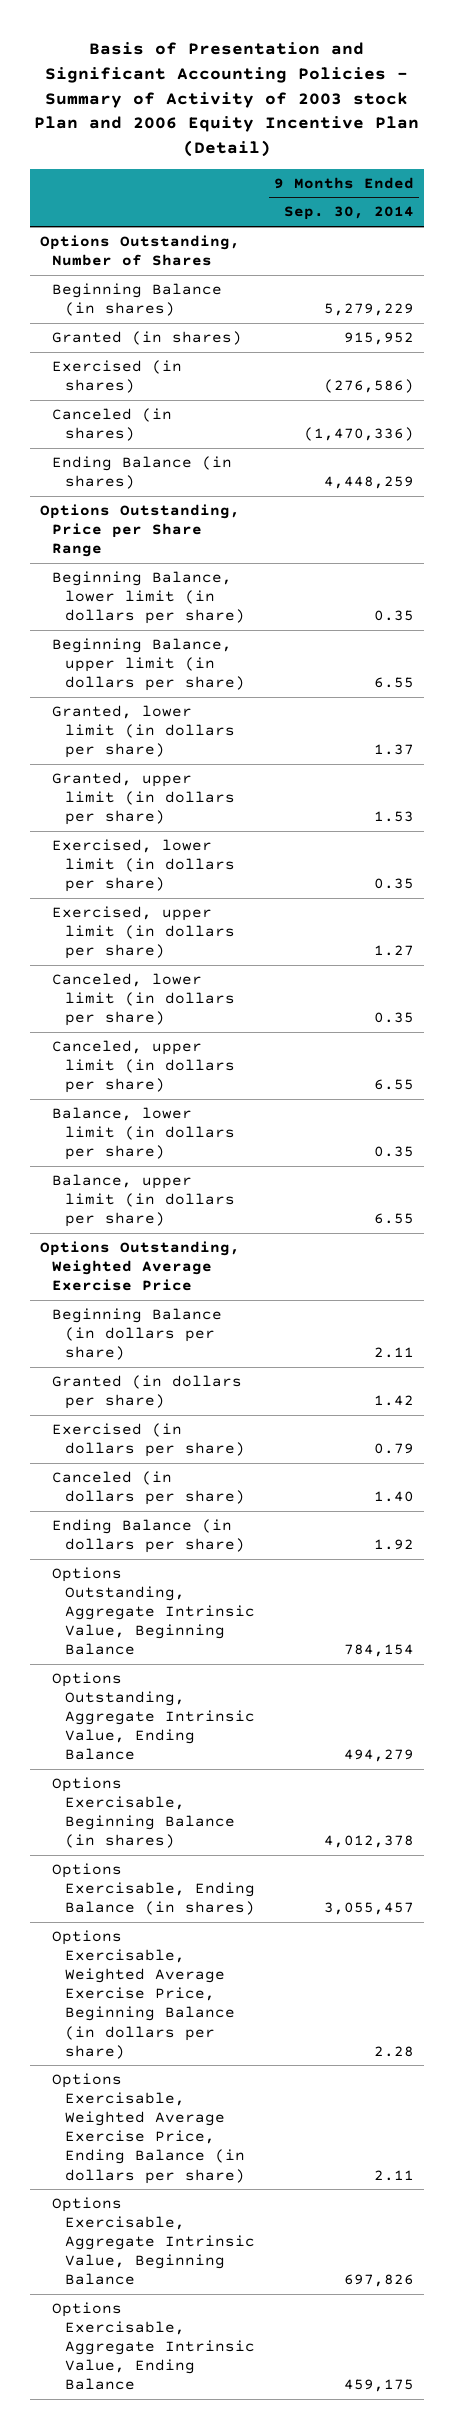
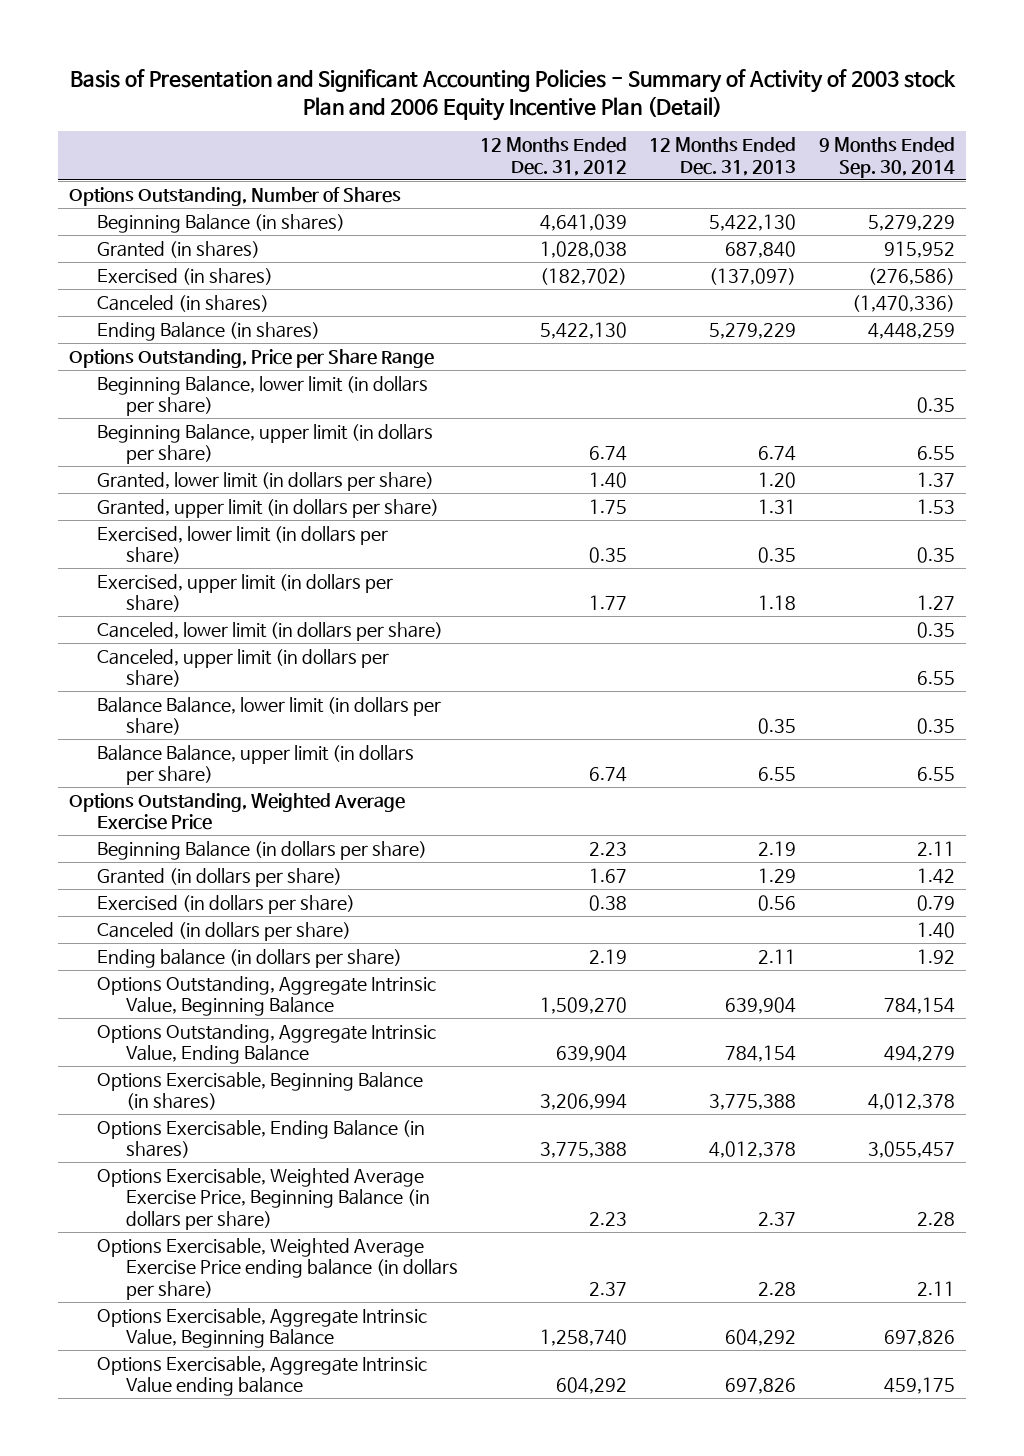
none -> [479,137,627,176] 12 Months Ended Dec. 31, 2012
none -> [649,137,797,176] 12 Months Ended Dec. 31, 2013
[52,1107,235,1161] Balance, lower limit (in dollars per share) -> [97,696,442,736] Balance Balance, lower limit (in dollars per share)
[52,1174,235,1228] Balance, upper limit (in dollars per share) -> [97,744,415,786] Balance Balance, upper limit (in dollars per share)
[52,1519,245,1554] Ending Balance (in dollars per share) -> [97,948,403,968] Ending balance (in dollars per share)
[52,2073,245,2184] Options Exercisable, Weighted Average Exercise Price, Ending Balance (in dollars per share) -> [97,1237,458,1300] Options Exercisable, Weighted Average Exercise Price ending balance (in dollars per share)
[52,2302,255,2391] Options Exercisable, Aggregate Intrinsic Value, Ending Balance -> [97,1355,428,1397] Options Exercisable, Aggregate Intrinsic Value ending balance

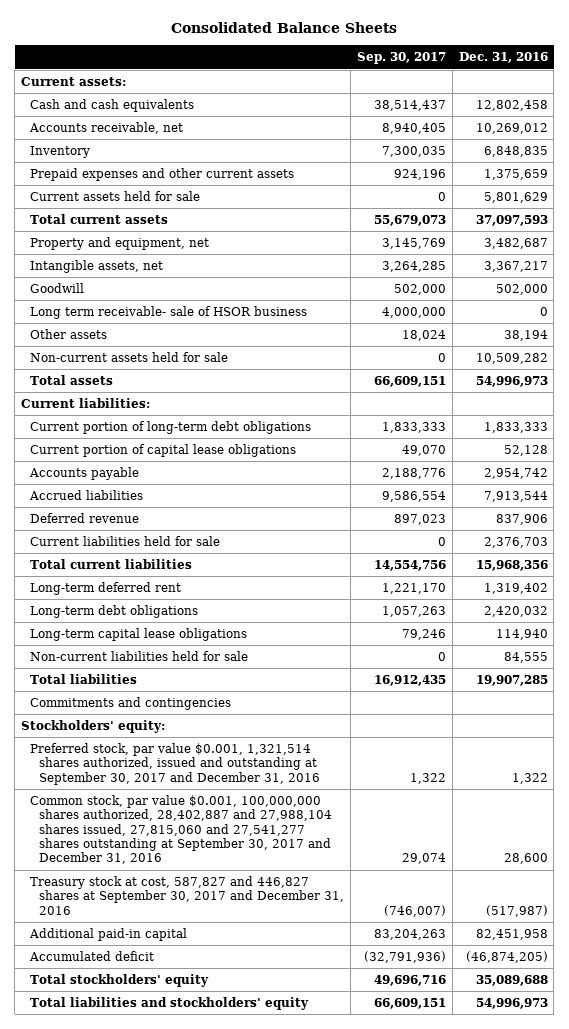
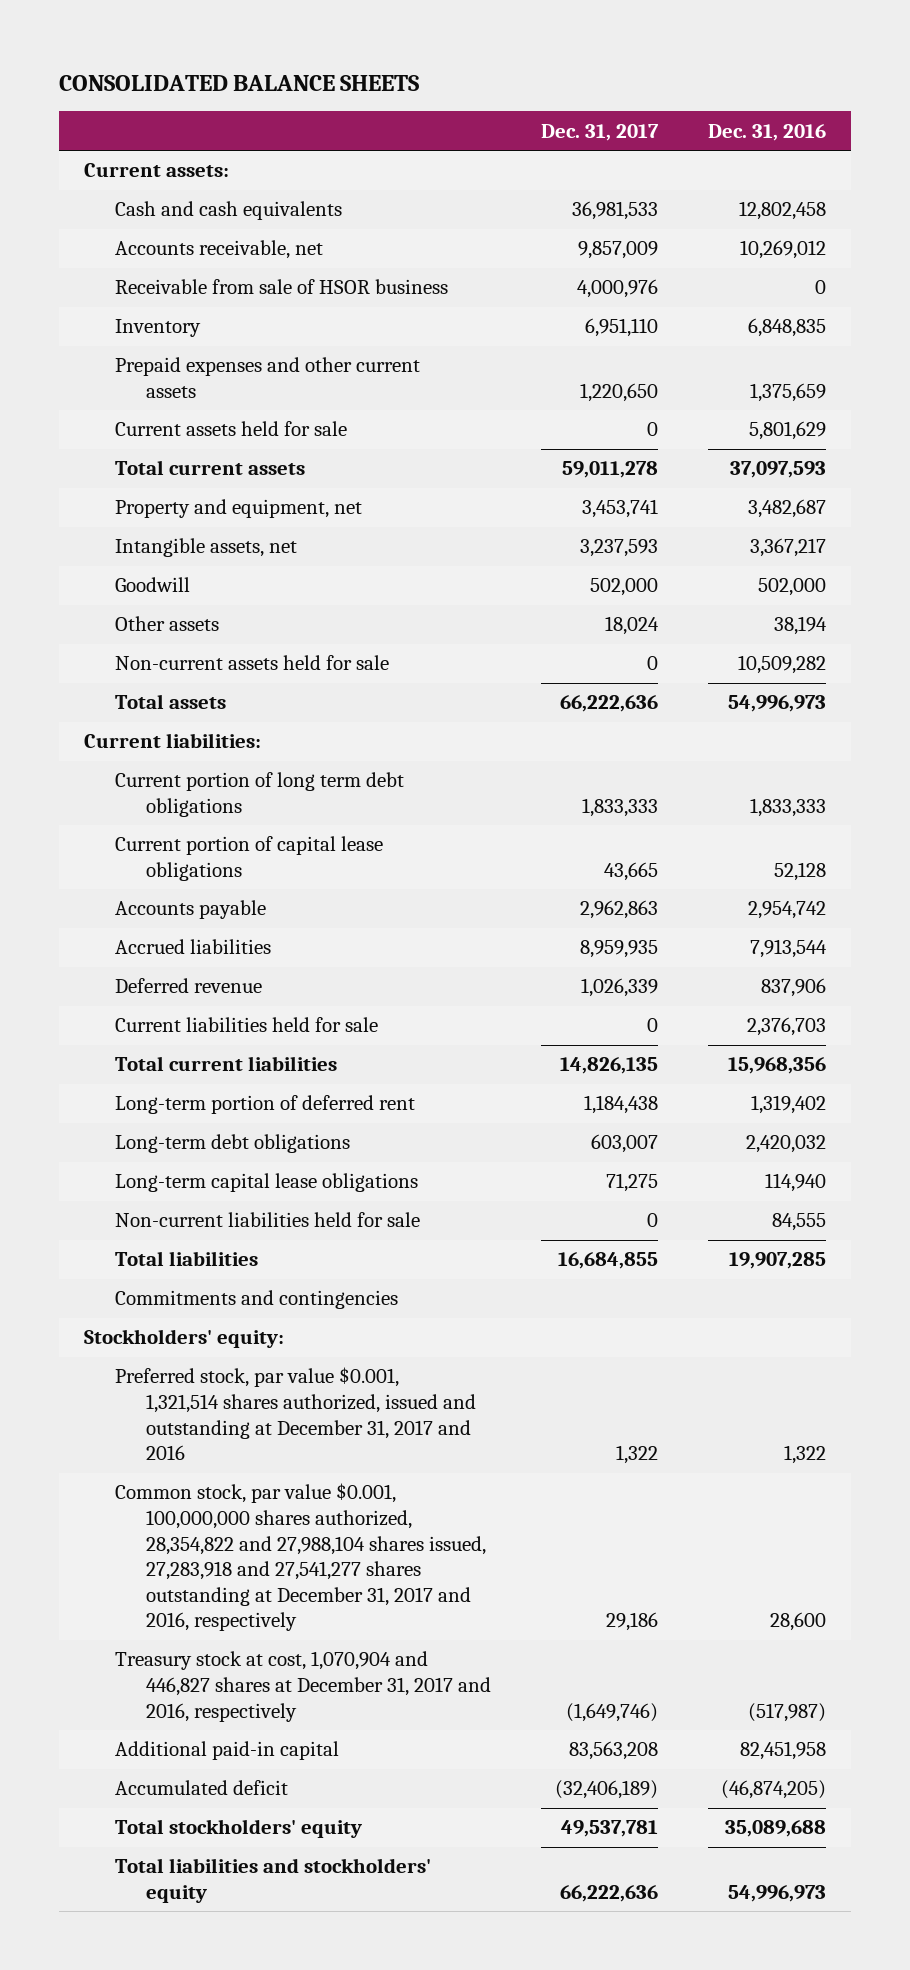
[171,22,398,34] Consolidated Balance Sheets -> [59,75,420,92] CONSOLIDATED BALANCE SHEETS
[356,52,446,65] Sep. 30, 2017 -> none
none -> [540,123,659,141] Dec. 31, 2017
none -> [115,279,449,295] Receivable from sale of HSOR business
[30,305,308,319] Long term receivable- sale of HSOR business -> none
[30,420,312,434] Current portion of long-term debt obligations -> [115,772,405,817] Current portion of long term debt obligations
[30,581,182,595] Long-term deferred rent -> [115,1095,416,1115] Long-term portion of deferred rent
[30,742,321,785] Preferred stock, par value $0.001, 1,321,514 shares authorized, issued and outstanding at September 30, 2017 and December 31, 2016 -> [115,1367,476,1461] Preferred stock, par value $0.001, 1,321,514 shares authorized, issued and outstanding at December 31, 2017 and 2016
[30,794,333,865] Common stock, par value $0.001, 100,000,000 shares authorized, 28,402,887 and 27,988,104 shares issued, 27,815,060 and 27,541,277 shares outstanding at September 30, 2017 and December 31, 2016 -> [115,1483,486,1632] Common stock, par value $0.001, 100,000,000 shares authorized, 28,354,822 and 27,988,104 shares issued, 27,283,918 and 27,541,277 shares outstanding at December 31, 2017 and 2016, respectively
[30,875,345,915] Treasury stock at cost, 587,827 and 446,827 shares at September 30, 2017 and December 31, 2016 -> [115,1651,491,1722] Treasury stock at cost, 1,070,904 and 446,827 shares at December 31, 2017 and 2016, respectively

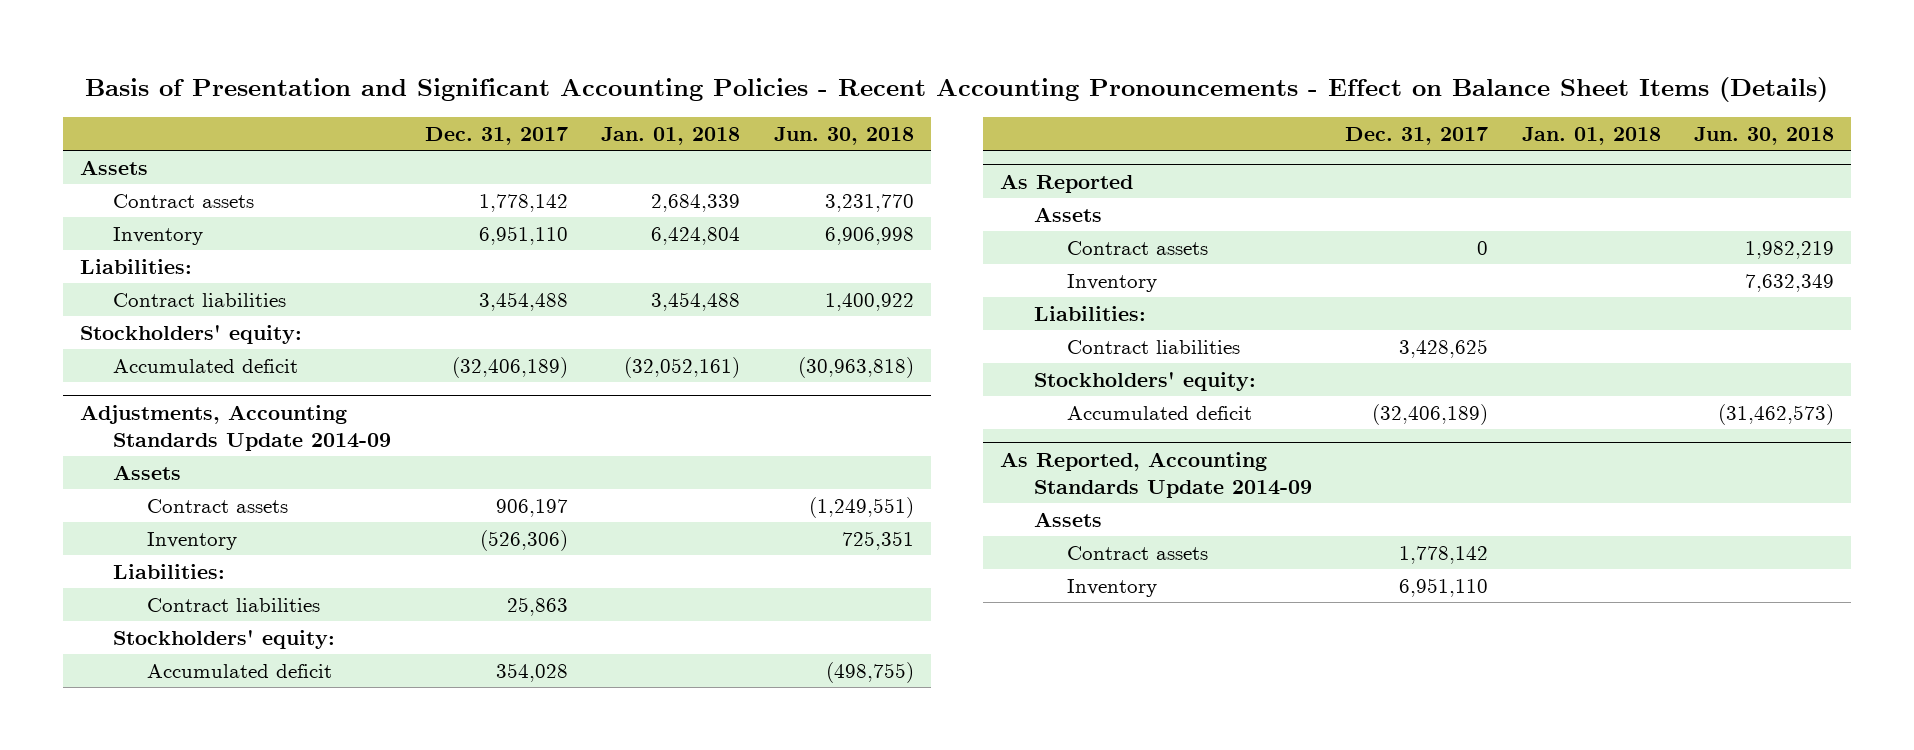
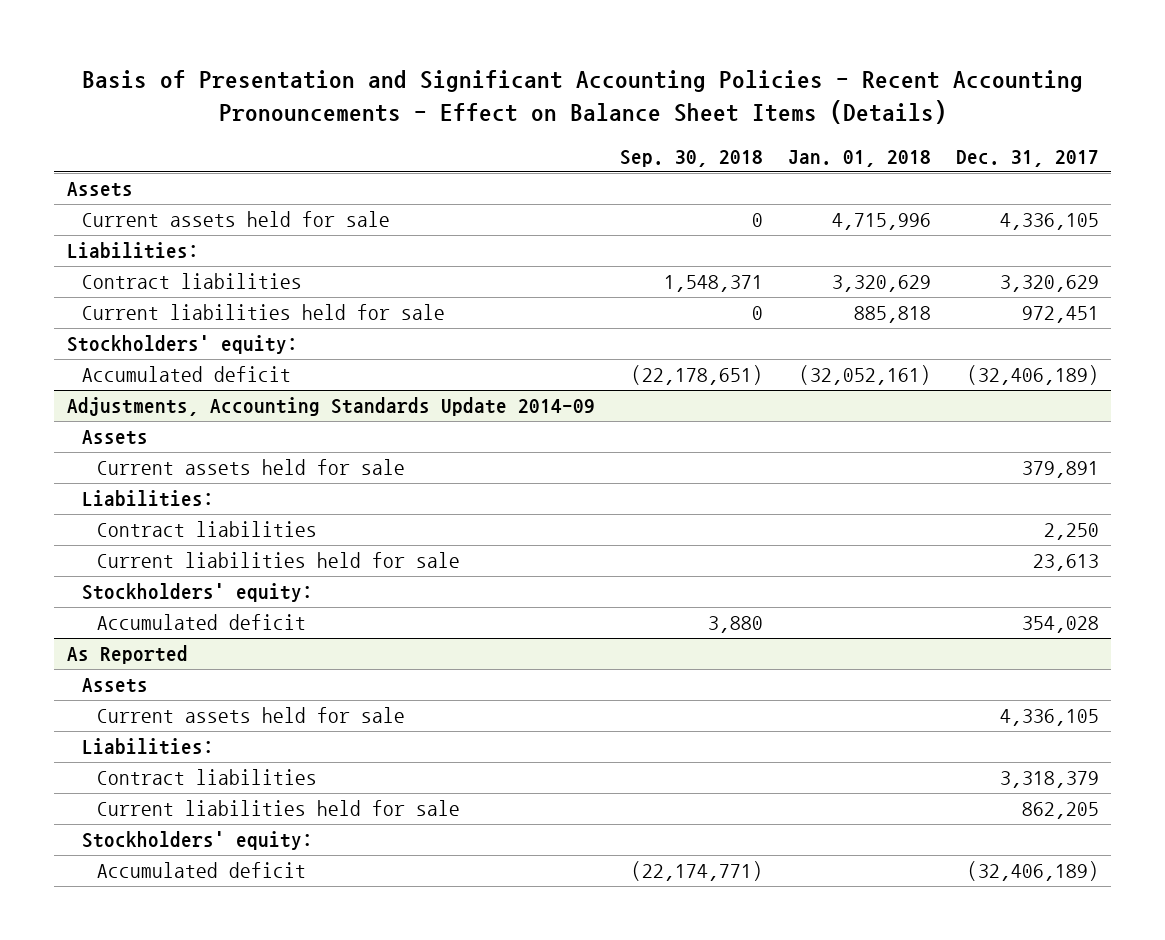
[773,126,914,145] Jun. 30, 2018 -> none
none -> [619,150,763,168] Sep. 30, 2018
[113,193,255,208] Contract assets -> none
[113,226,204,245] Inventory -> none
none -> [82,211,391,228] Current assets held for sale
[478,291,568,311] 3,454,488 -> [999,275,1099,293] 3,320,629
[651,291,741,311] 3,454,488 -> [831,275,931,293] 3,320,629
none -> [82,304,446,321] Current liabilities held for sale
[146,498,288,513] Contract assets -> none
[146,531,237,550] Inventory -> none
none -> [97,459,406,476] Current assets held for sale
[506,596,568,616] 25,863 -> [1043,523,1099,541] 2,250
none -> [97,552,461,569] Current liabilities held for sale
[1067,240,1209,255] Contract assets -> none
[1067,273,1158,292] Inventory -> none
none -> [97,707,406,724] Current assets held for sale
[1399,338,1489,358] 3,428,625 -> [999,771,1099,789] 3,318,379
none -> [97,800,461,817] Current liabilities held for sale
[1000,451,1312,498] As Reported, Accounting Standards Update 2014-09 -> none
[1033,511,1102,527] Assets -> none
[1067,545,1209,560] Contract assets -> none
[1067,578,1158,597] Inventory -> none

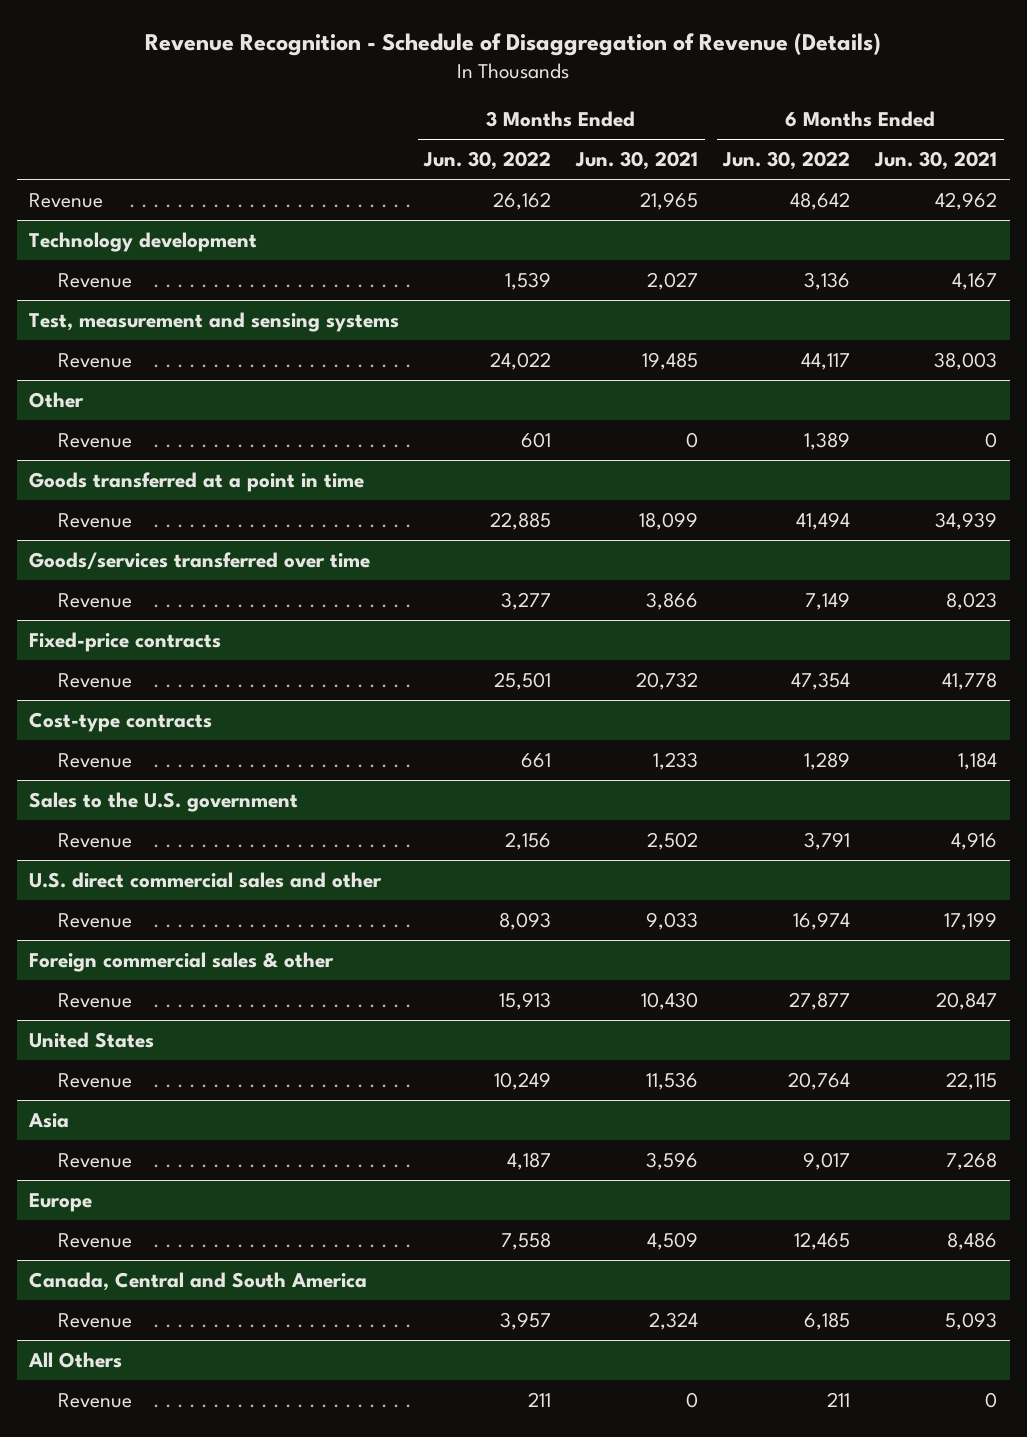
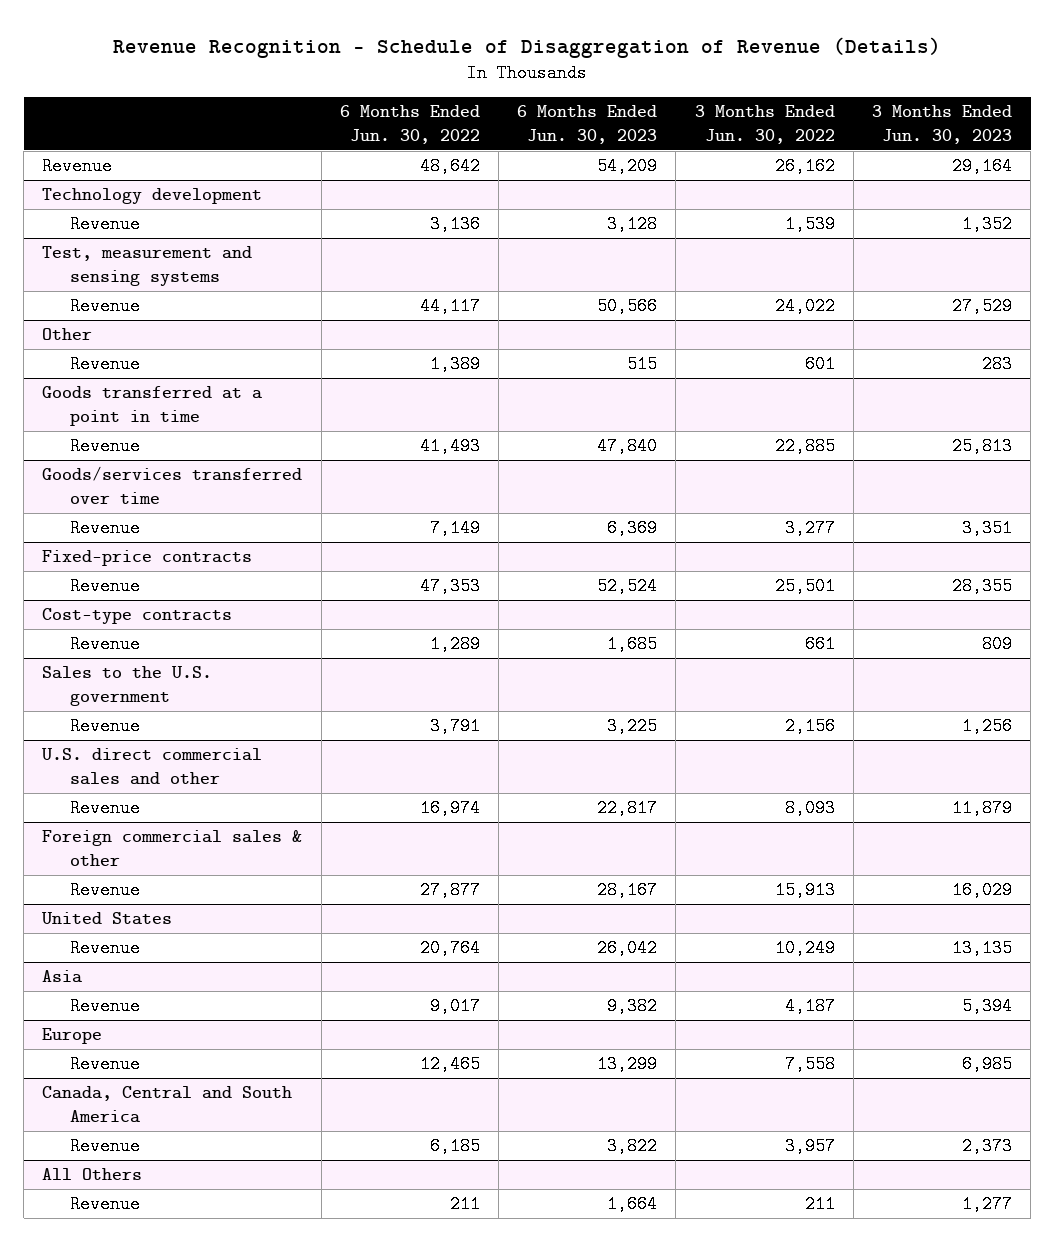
[575,151,699,171] Jun. 30, 2021 -> none
[874,151,998,171] Jun. 30, 2021 -> none
none -> [517,105,658,144] 6 Months Ended Jun. 30, 2023
none -> [871,105,1012,144] 3 Months Ended Jun. 30, 2023
[796,512,851,531] 41,494 -> [419,437,480,456] 41,493
[791,672,851,691] 47,354 -> [419,577,480,596] 47,353

